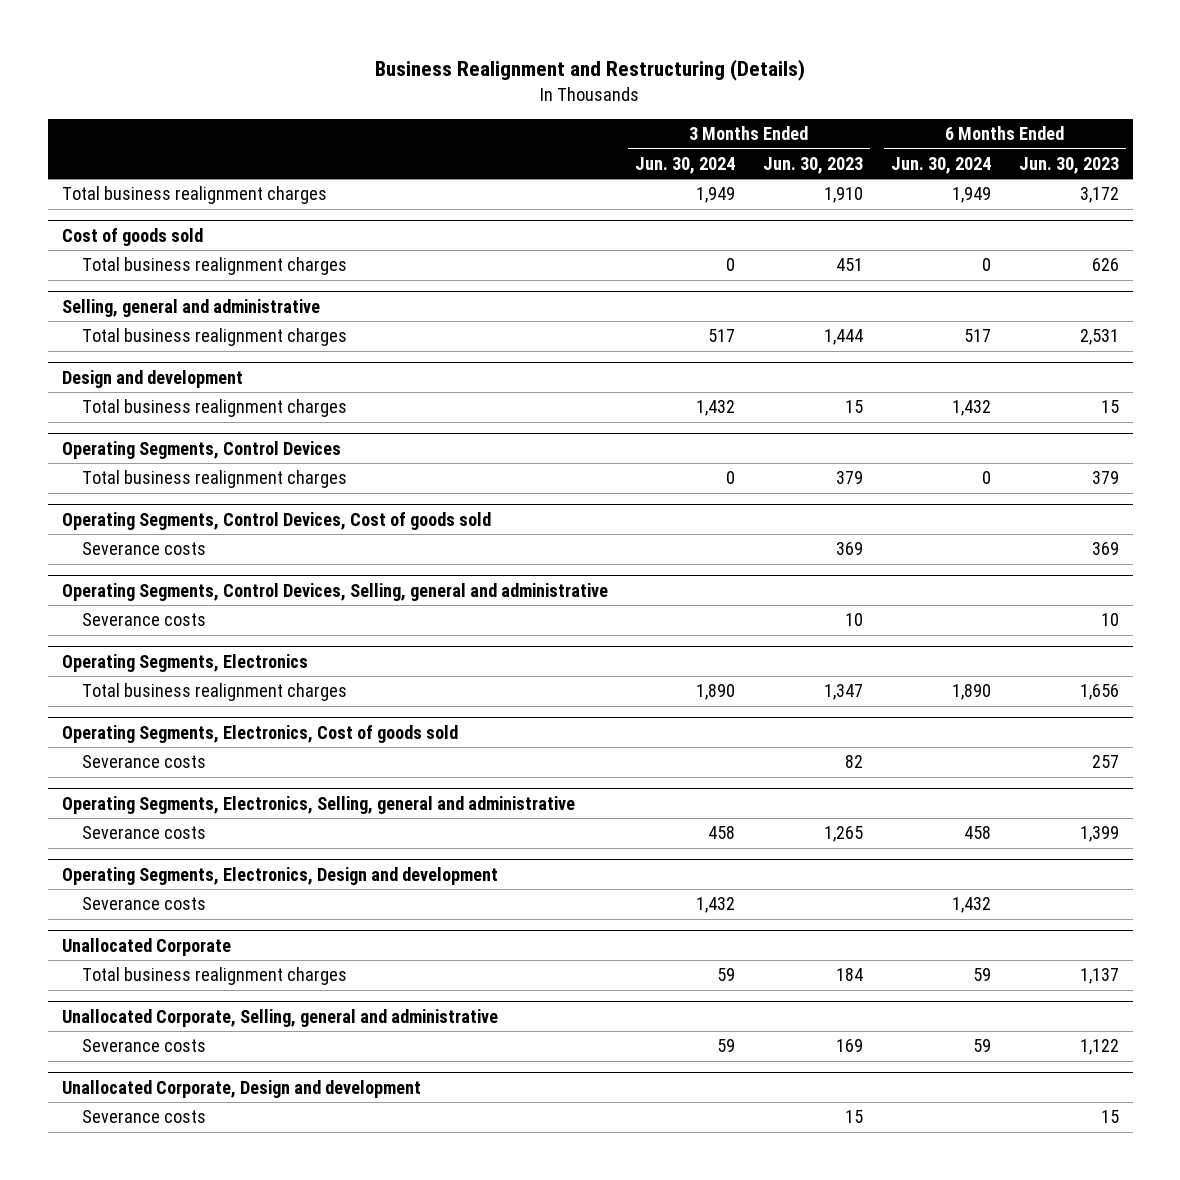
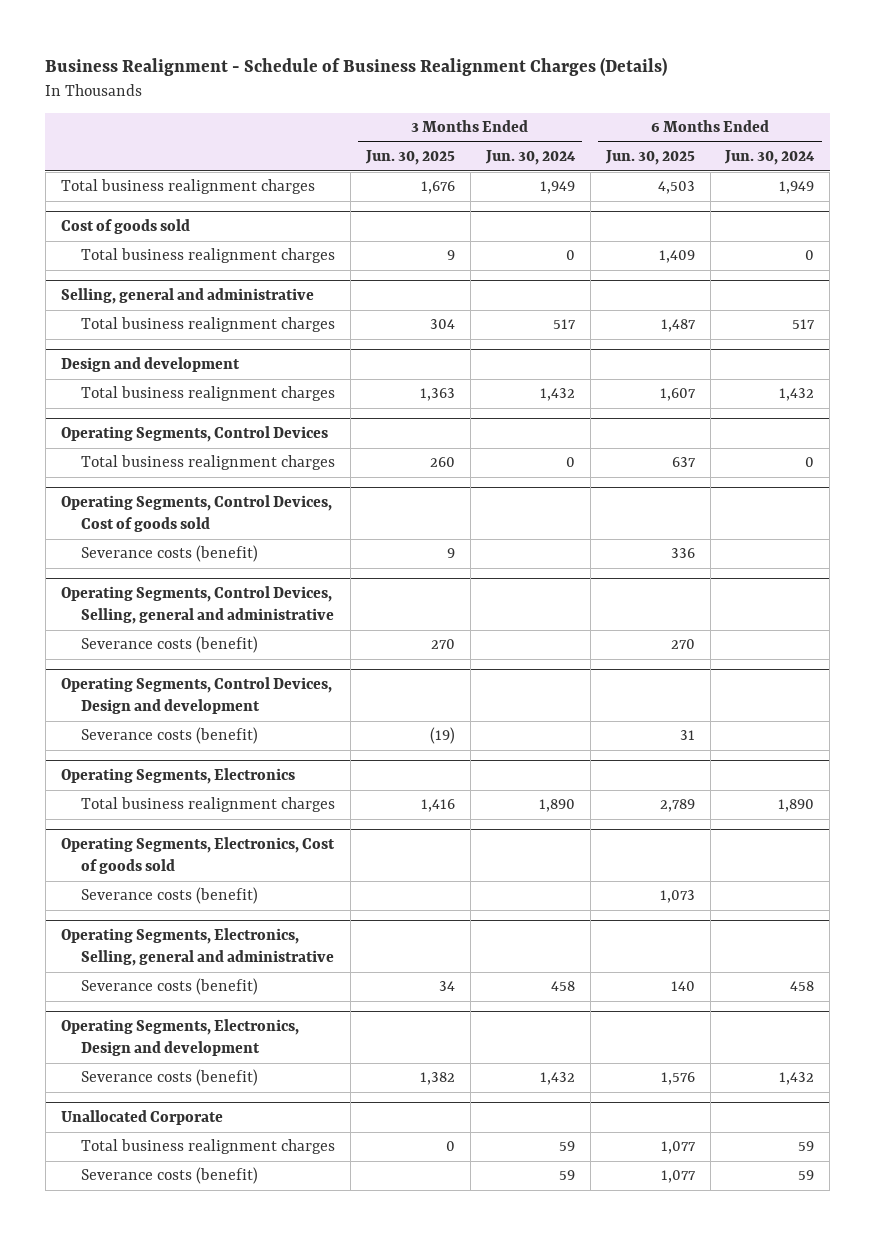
[375,59,806,82] Business Realignment and Restructuring (Details) -> [45,57,668,77] Business Realignment - Schedule of Business Realignment Charges (Details)
[763,156,864,174] Jun. 30, 2023 -> none
[1018,156,1119,174] Jun. 30, 2023 -> none
none -> [364,150,455,166] Jun. 30, 2025
none -> [604,150,695,166] Jun. 30, 2025
[82,542,207,556] Severance costs -> [80,545,258,563] Severance costs (benefit)
[82,613,207,627] Severance costs -> [80,636,258,654] Severance costs (benefit)
none -> [60,677,332,715] Operating Segments, Control Devices, Design and development
none -> [80,727,258,745] Severance costs (benefit)
[82,755,207,769] Severance costs -> [80,887,258,905] Severance costs (benefit)
[82,826,207,840] Severance costs -> [80,978,258,996] Severance costs (benefit)
[82,897,207,911] Severance costs -> [80,1069,258,1087] Severance costs (benefit)
[61,1008,498,1027] Unallocated Corporate, Selling, general and administrative -> none
[61,1079,421,1098] Unallocated Corporate, Design and development -> none
[82,1110,207,1124] Severance costs -> none
[82,1039,207,1053] Severance costs -> [80,1167,258,1185] Severance costs (benefit)

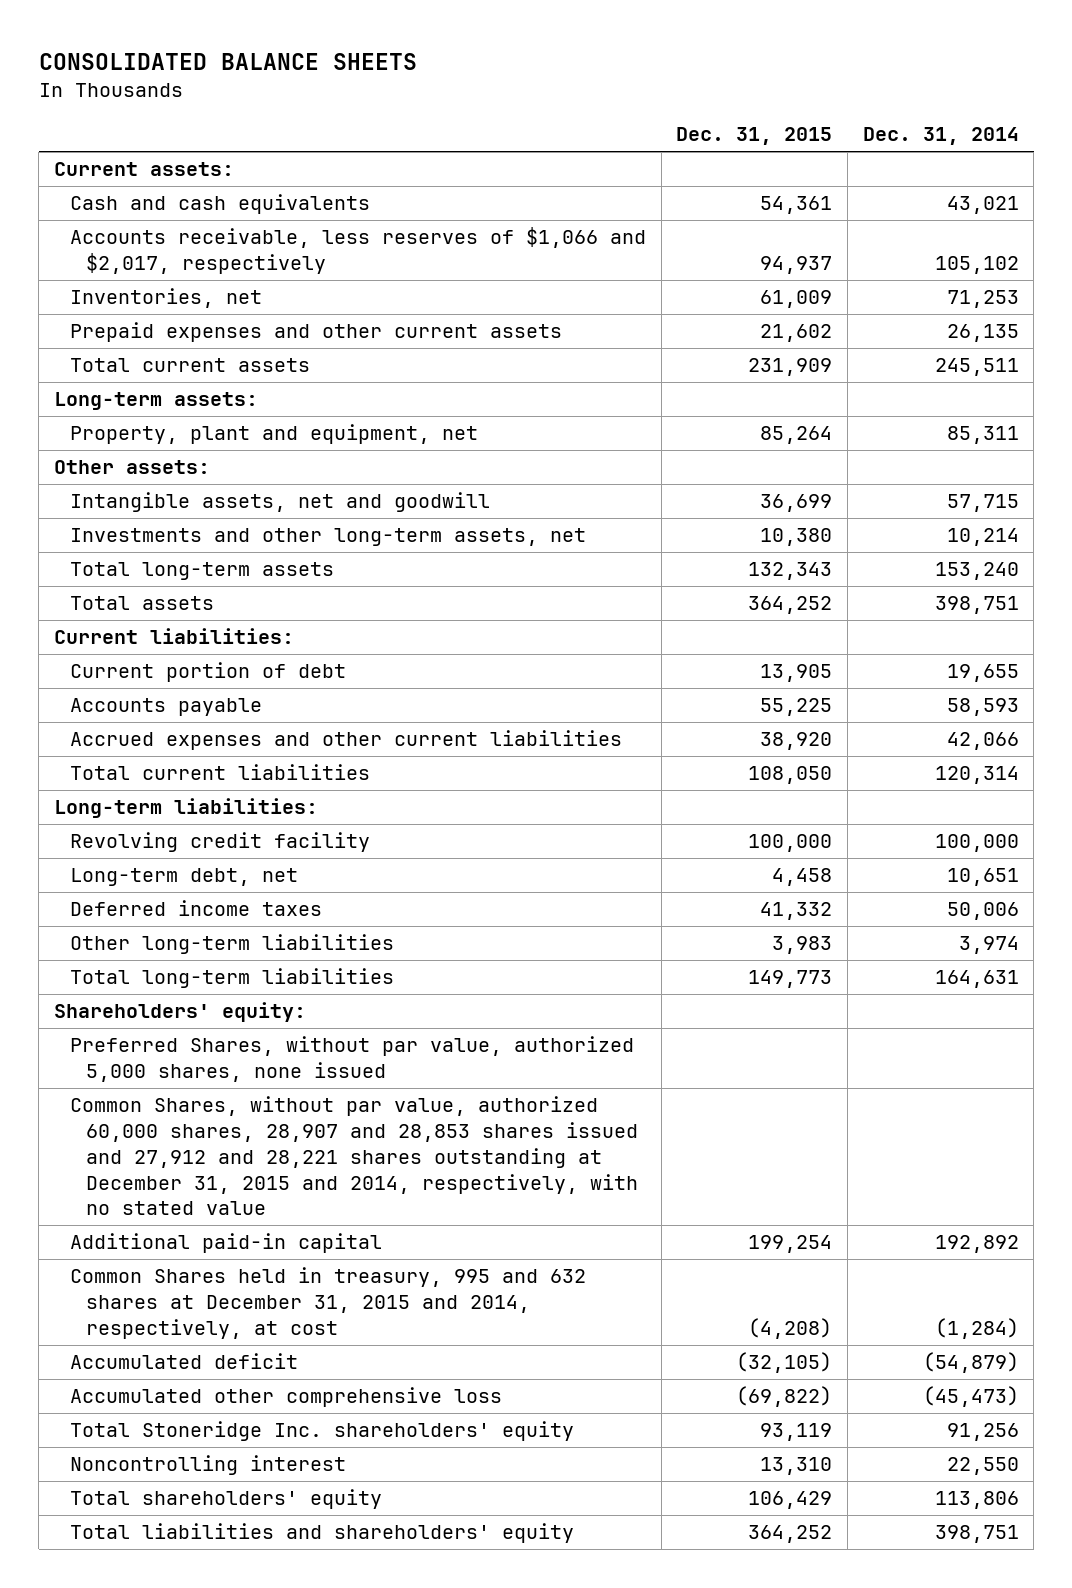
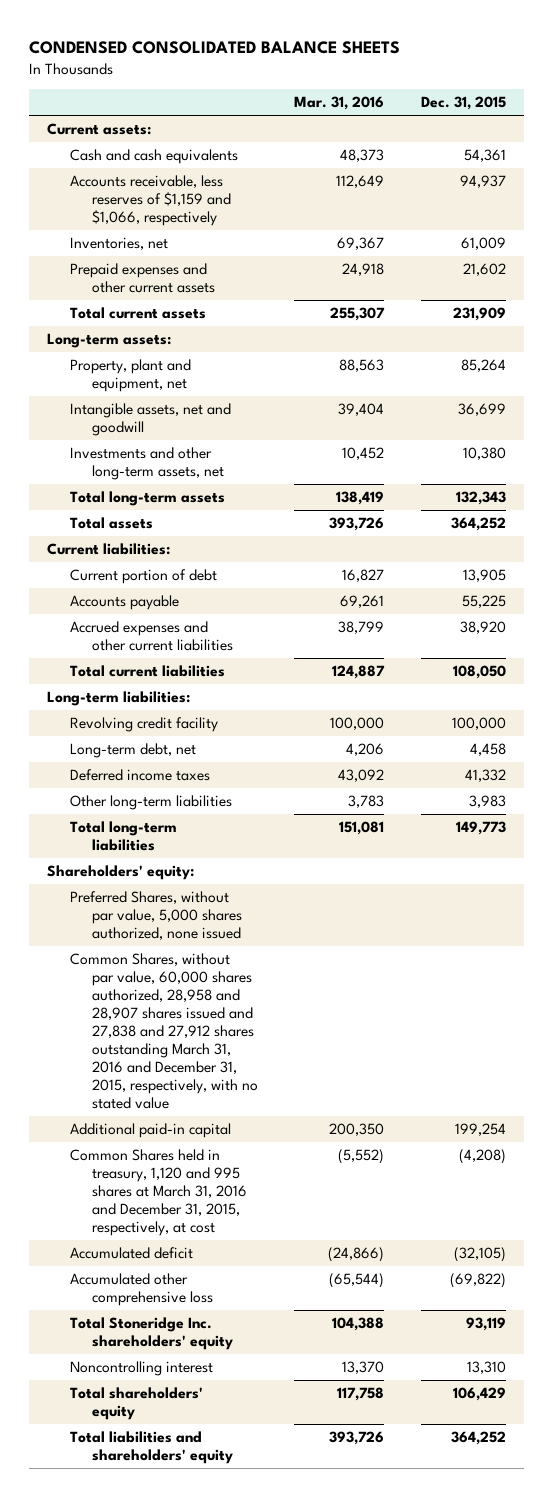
[38,52,417,70] CONSOLIDATED BALANCE SHEETS -> [28,40,400,54] CONDENSED CONSOLIDATED BALANCE SHEETS
[862,127,1019,146] Dec. 31, 2014 -> none
none -> [294,96,385,111] Mar. 31, 2016
[69,227,646,275] Accounts receivable, less reserves of $1,066 and $2,017, respectively -> [69,175,231,227] Accounts receivable, less reserves of $1,159 and $1,066, respectively
[53,460,210,475] Other assets: -> none
[69,1036,634,1083] Preferred Shares, without par value, authorized 5,000 shares, none issued -> [69,891,242,941] Preferred Shares, without par value, 5,000 shares authorized, none issued
[69,1096,639,1216] Common Shares, without par value, authorized 60,000 shares, 28,907 and 28,853 shares issued and 27,912 and 28,221 shares outstanding at December 31, 2015 and 2014, respectively, with no stated value -> [69,953,258,1110] Common Shares, without par value, 60,000 shares authorized, 28,958 and 28,907 shares issued and 27,838 and 27,912 shares outstanding March 31, 2016 and December 31, 2015, respectively, with no stated value
[69,1267,586,1339] Common Shares held in treasury, 995 and 632 shares at December 31, 2015 and 2014, respectively, at cost -> [69,1149,247,1237] Common Shares held in treasury, 1,120 and 995 shares at March 31, 2016 and December 31, 2015, respectively, at cost

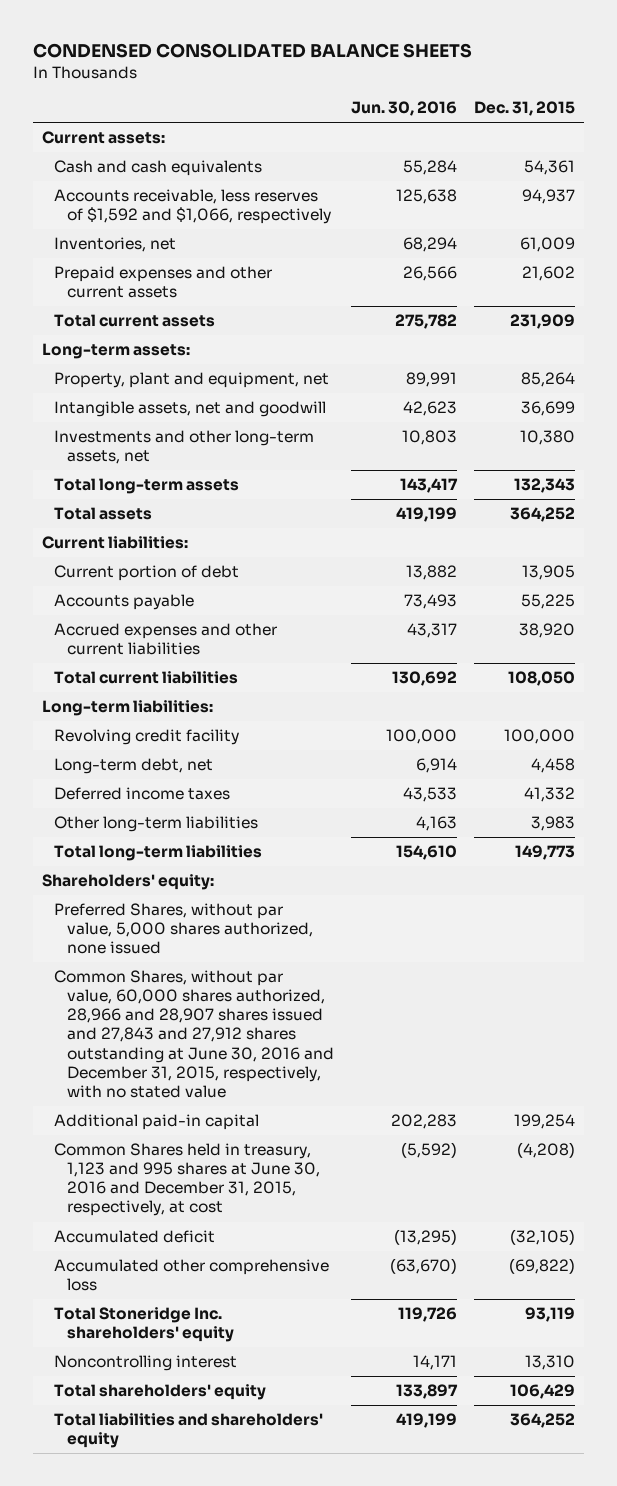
[294,96,385,111] Mar. 31, 2016 -> none
none -> [351,101,458,117] Jun. 30, 2016
[69,175,231,227] Accounts receivable, less reserves of $1,159 and $1,066, respectively -> [54,189,331,225] Accounts receivable, less reserves of $1,592 and $1,066, respectively
[69,953,258,1110] Common Shares, without par value, 60,000 shares authorized, 28,958 and 28,907 shares issued and 27,838 and 27,912 shares outstanding March 31, 2016 and December 31, 2015, respectively, with no stated value -> [54,970,334,1098] Common Shares, without par value, 60,000 shares authorized, 28,966 and 28,907 shares issued and 27,843 and 27,912 shares outstanding at June 30, 2016 and December 31, 2015, respectively, with no stated value
[69,1149,247,1237] Common Shares held in treasury, 1,120 and 995 shares at March 31, 2016 and December 31, 2015, respectively, at cost -> [54,1143,320,1217] Common Shares held in treasury, 1,123 and 995 shares at June 30, 2016 and December 31, 2015, respectively, at cost

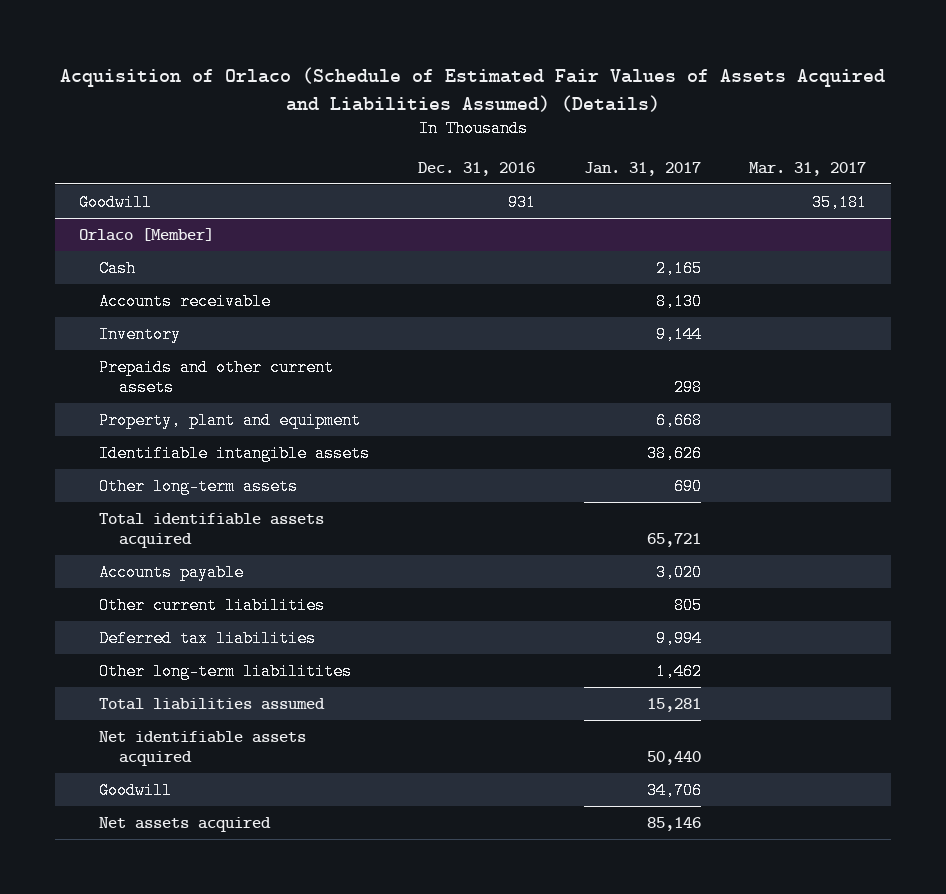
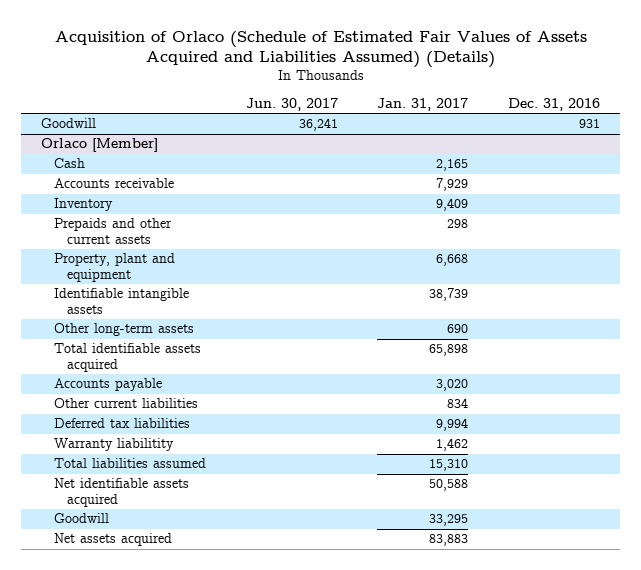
[749,161,867,176] Mar. 31, 2017 -> none
none -> [245,97,338,111] Jun. 30, 2017
[655,292,702,310] 8,130 -> [436,178,469,192] 7,929
[655,325,702,343] 9,144 -> [436,198,469,212] 9,409
[646,444,702,462] 38,626 -> [429,288,469,302] 38,739
[646,533,701,548] 65,721 -> [429,344,469,357] 65,898
[673,596,702,614] 805 -> [447,398,469,409] 834
[99,662,353,680] Other long-term liabilitites -> [53,438,174,452] Warranty liabilitity
[646,697,701,712] 15,281 -> [429,459,469,472] 15,310
[646,751,701,766] 50,440 -> [429,479,469,492] 50,588
[646,781,702,799] 34,706 -> [429,514,469,527] 33,295
[646,816,701,831] 85,146 -> [429,534,469,547] 83,883

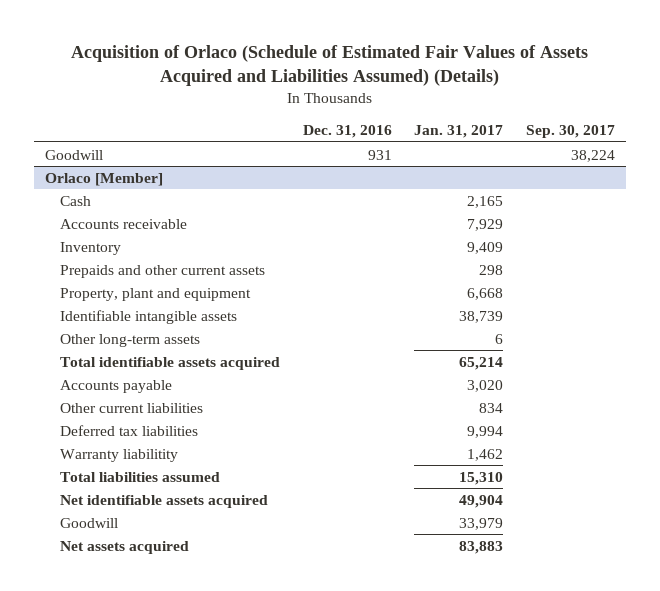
[245,97,338,111] Jun. 30, 2017 -> none
none -> [525,125,615,139] Sep. 30, 2017
[447,324,469,334] 690 -> [495,333,504,344] 6
[429,344,469,357] 65,898 -> [459,356,504,370] 65,214
[429,479,469,492] 50,588 -> [459,494,504,508] 49,904
[429,514,469,527] 33,295 -> [459,517,504,530] 33,979

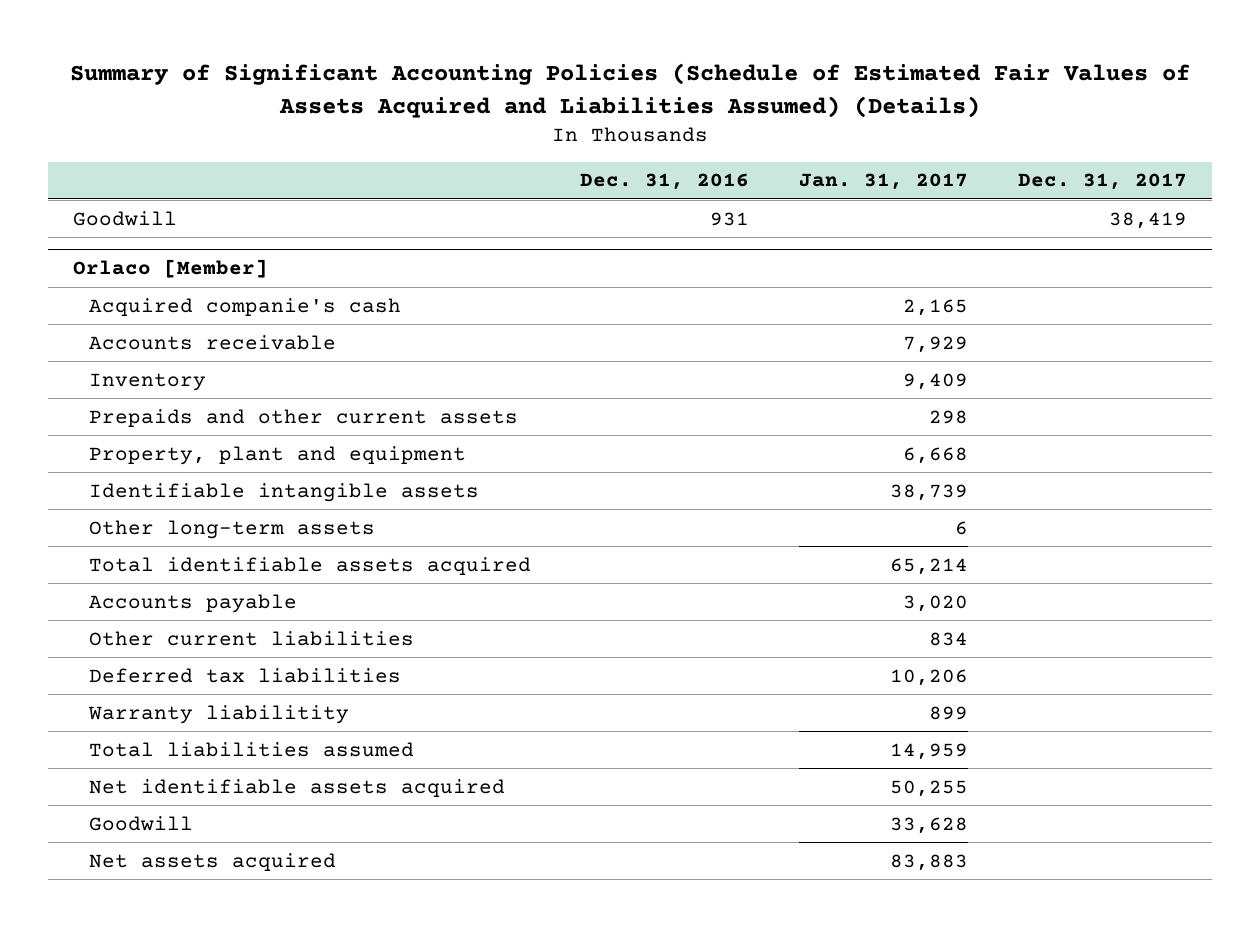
[71,45,589,87] Acquisition of Orlaco (Schedule of Estimated Fair Values of Assets Acquired and Liabilities Assumed) (Details) -> [69,63,1190,118] Summary of Significant Accounting Policies (Schedule of Estimated Fair Values of Assets Acquired and Liabilities Assumed) (Details)
[525,125,615,139] Sep. 30, 2017 -> none
none -> [1017,173,1187,191] Dec. 31, 2017
[59,195,91,206] Cash -> [88,297,401,316] Acquired companie's cash
[467,425,504,438] 9,994 -> [890,668,969,686] 10,206
[467,448,504,461] 1,462 -> [929,705,969,720] 899
[459,471,504,485] 15,310 -> [890,742,969,760] 14,959
[459,494,504,508] 49,904 -> [890,779,969,797] 50,255
[459,517,504,530] 33,979 -> [890,816,969,834] 33,628

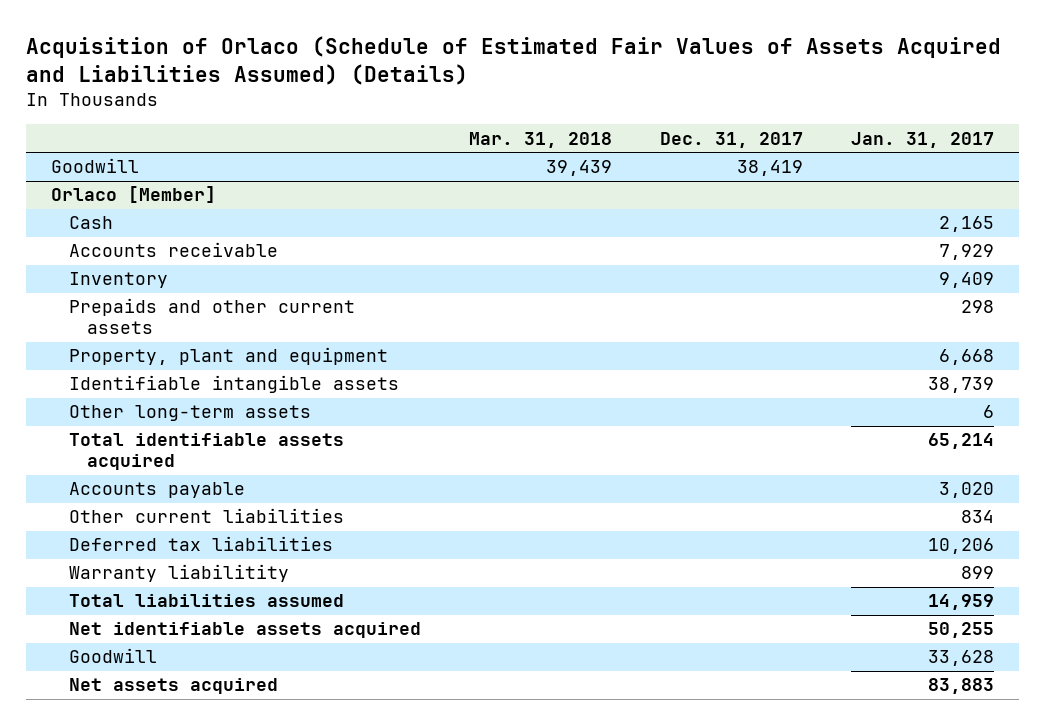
[69,63,1190,118] Summary of Significant Accounting Policies (Schedule of Estimated Fair Values of Assets Acquired and Liabilities Assumed) (Details) -> [26,36,1002,86] Acquisition of Orlaco (Schedule of Estimated Fair Values of Assets Acquired and Liabilities Assumed) (Details)
[580,173,750,191] Dec. 31, 2016 -> none
none -> [468,131,612,148] Mar. 31, 2018
[88,297,401,316] Acquired companie's cash -> [68,216,113,230] Cash

